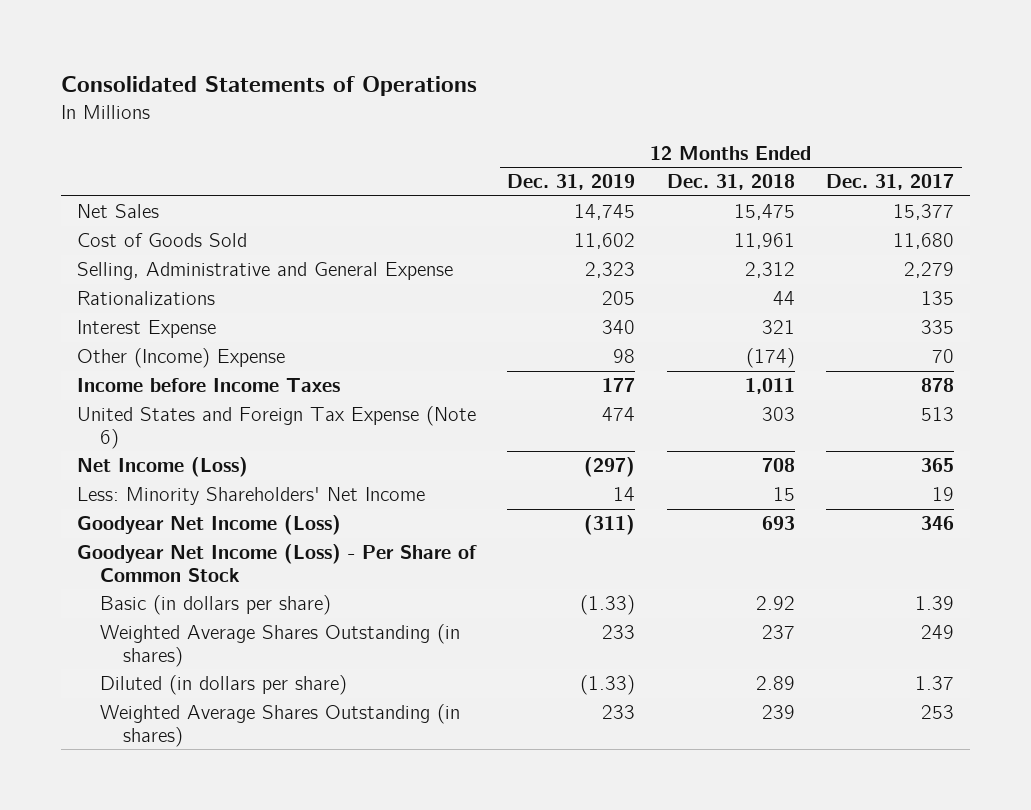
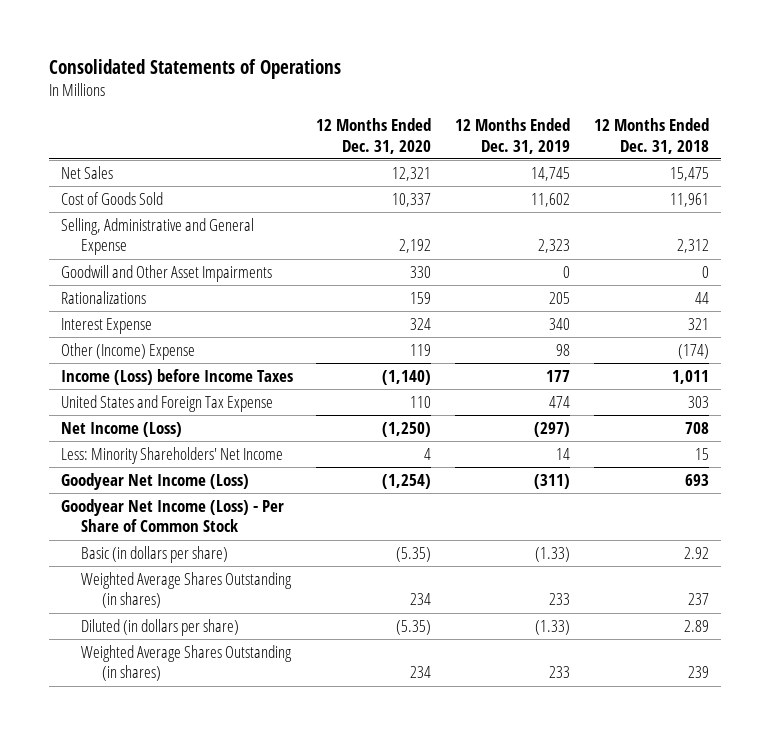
[826,174,955,191] Dec. 31, 2017 -> none
none -> [316,117,432,154] 12 Months Ended Dec. 31, 2020
none -> [60,264,272,282] Goodwill and Other Asset Impairments
[77,378,341,393] Income before Income Taxes -> [60,368,293,385] Income (Loss) before Income Taxes
[77,406,477,449] United States and Foreign Tax Expense (Note 6) -> [60,394,273,412] United States and Foreign Tax Expense

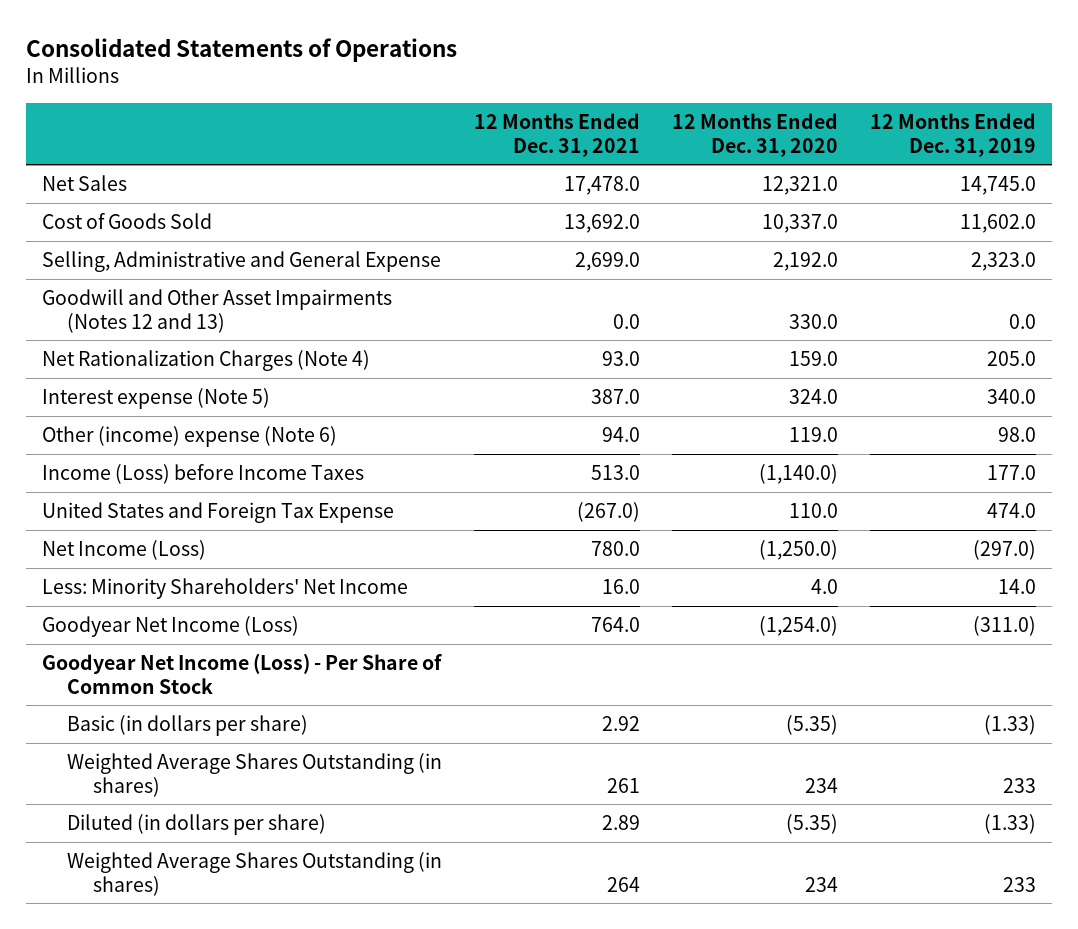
[594,117,710,154] 12 Months Ended Dec. 31, 2018 -> none
none -> [474,113,641,157] 12 Months Ended Dec. 31, 2021
[392,166,432,181] 12,321 -> [761,176,838,196] 12,321.0
[531,166,571,181] 14,745 -> [959,176,1036,196] 14,745.0
[392,192,432,207] 10,337 -> [761,214,838,234] 10,337.0
[531,192,571,207] 11,602 -> [959,214,1036,234] 11,602.0
[399,239,432,254] 2,192 -> [772,252,838,272] 2,192.0
[538,239,571,254] 2,323 -> [970,252,1036,272] 2,323.0
[60,264,272,282] Goodwill and Other Asset Impairments -> [41,289,392,333] Goodwill and Other Asset Impairments (Notes 12 and 13)
[410,265,432,278] 330 -> [788,313,838,329] 330.0
[563,265,571,278] 0 -> [1008,313,1036,329] 0.0
[60,290,146,304] Rationalizations -> [41,350,370,372] Net Rationalization Charges (Note 4)
[410,291,432,304] 159 -> [788,351,838,367] 159.0
[549,291,571,304] 205 -> [986,351,1036,367] 205.0
[60,317,152,334] Interest Expense -> [41,388,270,410] Interest expense (Note 5)
[410,317,432,330] 324 -> [788,389,838,405] 324.0
[549,317,571,330] 340 -> [986,389,1036,405] 340.0
[60,342,195,360] Other (Income) Expense -> [41,426,337,448] Other (income) expense (Note 6)
[410,343,432,356] 119 -> [788,427,838,443] 119.0
[556,343,571,356] 98 -> [997,427,1036,443] 98.0
[382,369,432,385] (1,140) -> [758,464,838,485] (1,140.0)
[546,369,571,382] 177 -> [986,465,1036,481] 177.0
[410,395,432,408] 110 -> [788,503,838,519] 110.0
[549,395,571,408] 474 -> [986,503,1036,519] 474.0
[382,421,432,437] (1,250) -> [758,540,838,561] (1,250.0)
[534,421,571,437] (297) -> [972,540,1036,561] (297.0)
[424,447,432,460] 4 -> [810,579,838,595] 4.0
[556,447,571,460] 14 -> [997,579,1036,595] 14.0
[382,473,432,489] (1,254) -> [758,616,838,637] (1,254.0)
[534,473,571,489] (311) -> [972,616,1036,637] (311.0)

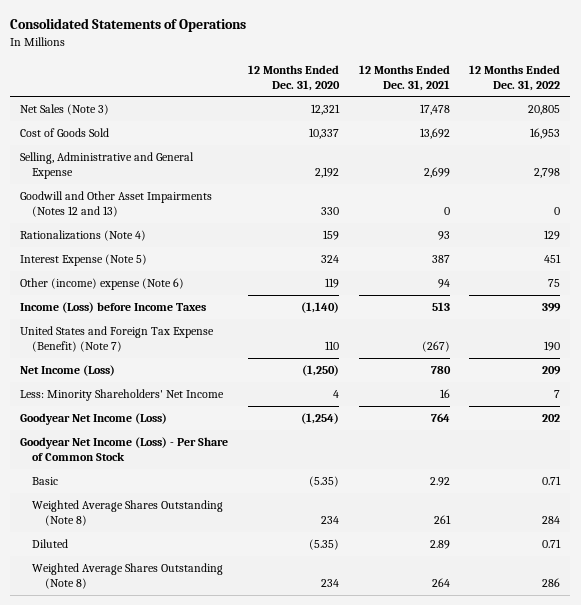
[869,113,1036,157] 12 Months Ended Dec. 31, 2019 -> none
none -> [469,64,561,91] 12 Months Ended Dec. 31, 2022
[41,175,127,192] Net Sales -> [20,104,110,116] Net Sales (Note 3)
[564,176,641,196] 17,478.0 -> [419,104,450,116] 17,478
[761,176,838,196] 12,321.0 -> [310,104,340,116] 12,321
[564,214,641,234] 13,692.0 -> [419,128,450,140] 13,692
[761,214,838,234] 10,337.0 -> [308,128,339,140] 10,337
[575,252,641,272] 2,699.0 -> [423,166,450,178] 2,699
[772,252,838,272] 2,192.0 -> [314,166,339,178] 2,192
[613,313,641,329] 0.0 -> [443,206,450,215] 0
[788,313,838,329] 330.0 -> [320,206,339,215] 330
[41,350,370,372] Net Rationalization Charges (Note 4) -> [20,230,147,242] Rationalizations (Note 4)
[602,351,641,367] 93.0 -> [437,231,450,241] 93
[788,351,838,367] 159.0 -> [322,230,339,241] 159
[41,388,270,410] Interest expense (Note 5) -> [20,254,148,267] Interest Expense (Note 5)
[591,389,641,405] 387.0 -> [431,255,450,264] 387
[788,389,838,405] 324.0 -> [320,255,339,264] 324
[602,427,641,443] 94.0 -> [437,279,450,289] 94
[788,427,838,443] 119.0 -> [324,278,339,289] 119
[591,465,641,481] 513.0 -> [431,302,450,312] 513
[758,464,838,485] (1,140.0) -> [300,302,339,314] (1,140)
[41,502,394,524] United States and Foreign Tax Expense -> [20,326,215,352] United States and Foreign Tax Expense (Benefit) (Note 7)
[577,502,641,523] (267.0) -> [421,340,450,352] (267)
[788,503,838,519] 110.0 -> [324,340,339,350] 110
[591,541,641,557] 780.0 -> [430,366,451,375] 780
[758,540,838,561] (1,250.0) -> [301,365,339,377] (1,250)
[602,579,641,595] 16.0 -> [439,389,450,399] 16
[810,579,838,595] 4.0 -> [332,390,339,399] 4
[591,617,641,633] 764.0 -> [430,413,450,423] 764
[758,616,838,637] (1,254.0) -> [300,413,339,425] (1,254)
[67,715,309,737] Basic (in dollars per share) -> [32,477,59,486] Basic
[67,753,443,797] Weighted Average Shares Outstanding (in shares) -> [32,500,224,526] Weighted Average Shares Outstanding (Note 8)
[67,814,327,836] Diluted (in dollars per share) -> [32,539,69,549] Diluted
[67,852,443,896] Weighted Average Shares Outstanding (in shares) -> [32,563,224,589] Weighted Average Shares Outstanding (Note 8)

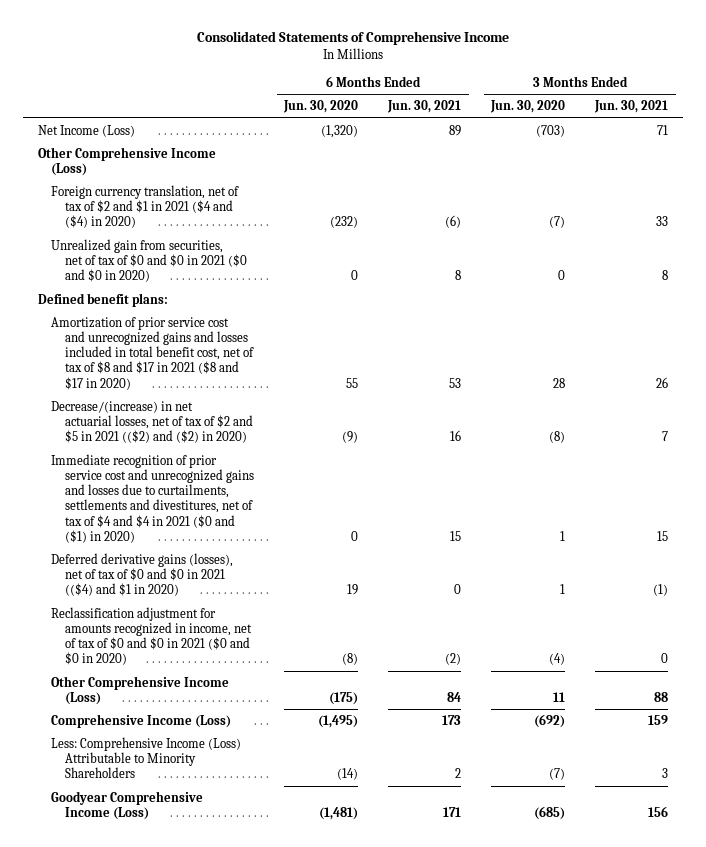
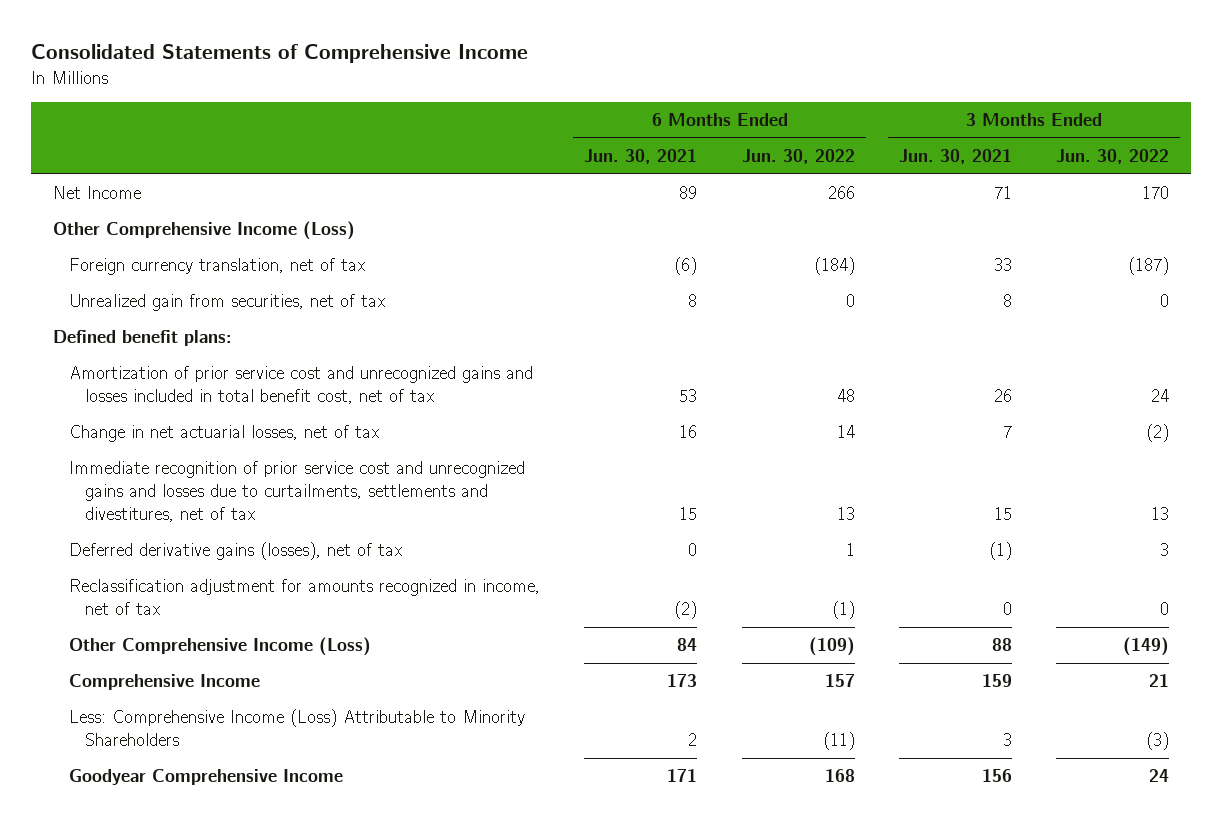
[283,100,359,114] Jun. 30, 2020 -> none
[490,100,566,114] Jun. 30, 2020 -> none
none -> [741,149,855,165] Jun. 30, 2022
none -> [1056,149,1170,165] Jun. 30, 2022
[37,124,135,137] Net Income (Loss) -> [53,186,142,200] Net Income
[51,184,240,229] Foreign currency translation, net of tax of $2 and $1 in 2021 ($4 and ($4) in 2020) -> [69,258,366,276] Foreign currency translation, net of tax
[51,238,248,283] Unrealized gain from securities, net of tax of $0 and $0 in 2021 ($0 and $0 in 2020) -> [69,294,386,312] Unrealized gain from securities, net of tax
[51,316,255,390] Amortization of prior service cost and unrecognized gains and losses included in total benefit cost, net of tax of $8 and $17 in 2021 ($8 and $17 in 2020) -> [69,366,534,405] Amortization of prior service cost and unrecognized gains and losses included in total benefit cost, net of tax
[51,400,254,444] Decrease/(increase) in net actuarial losses, net of tax of $2 and $5 in 2021 (($2) and ($2) in 2020) -> [69,425,380,443] Change in net actuarial losses, net of tax
[51,453,255,543] Immediate recognition of prior service cost and unrecognized gains and losses due to curtailments, settlements and divestitures, net of tax of $4 and $4 in 2021 ($0 and ($1) in 2020) -> [69,461,526,523] Immediate recognition of prior service cost and unrecognized gains and losses due to curtailments, settlements and divestitures, net of tax
[51,552,234,597] Deferred derivative gains (losses), net of tax of $0 and $0 in 2021 (($4) and $1 in 2020) -> [69,542,403,561] Deferred derivative gains (losses), net of tax
[51,606,253,666] Reclassification adjustment for amounts recognized in income, net of tax of $0 and $0 in 2021 ($0 and $0 in 2020) -> [69,579,541,616] Reclassification adjustment for amounts recognized in income, net of tax
[51,713,232,728] Comprehensive Income (Loss) -> [69,674,261,691] Comprehensive Income
[51,790,204,821] Goodyear Comprehensive Income (Loss) -> [69,769,344,786] Goodyear Comprehensive Income

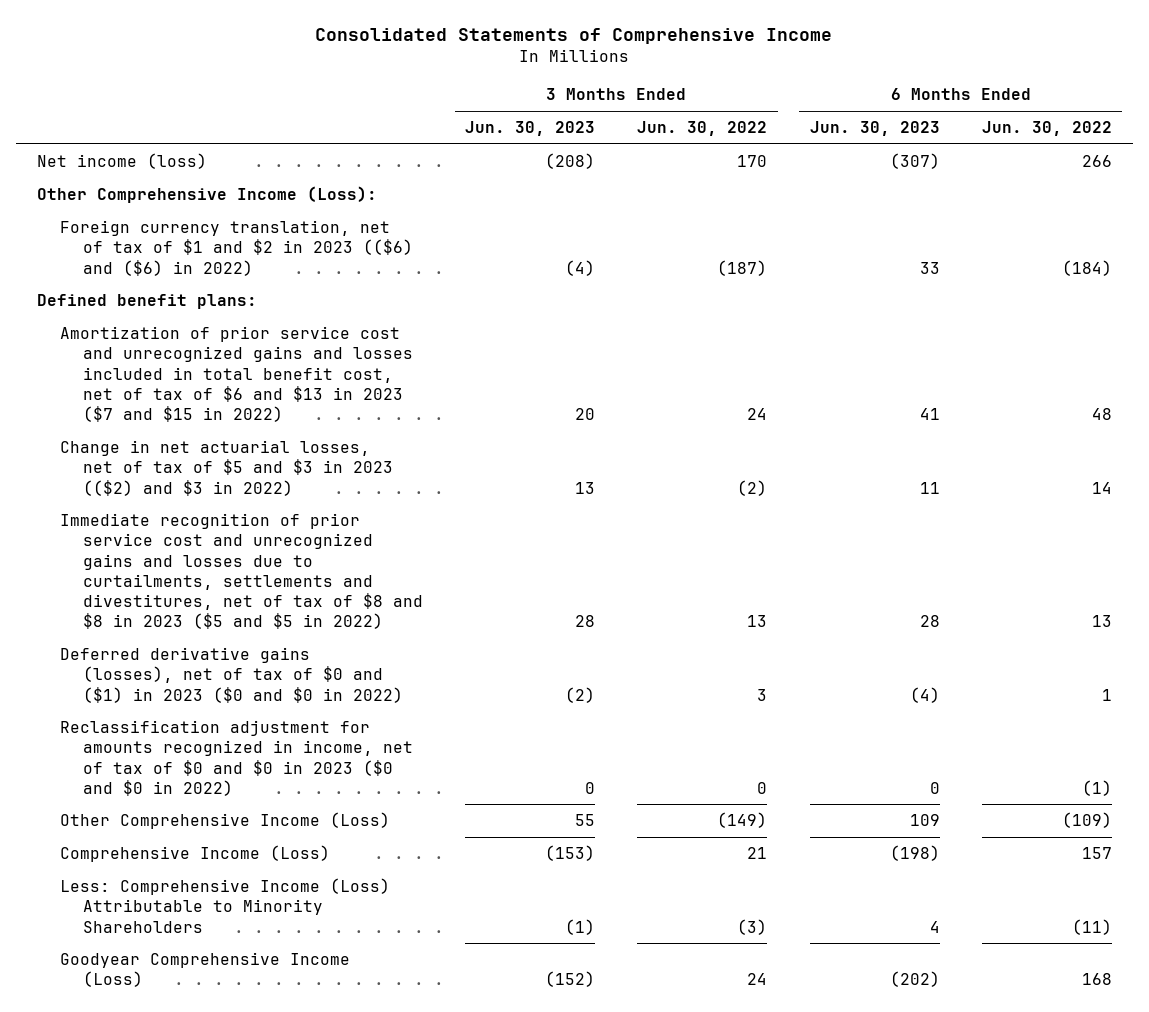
[584,149,698,165] Jun. 30, 2021 -> none
[898,149,1012,165] Jun. 30, 2021 -> none
none -> [465,121,596,137] Jun. 30, 2023
none -> [809,121,940,137] Jun. 30, 2023
[69,294,386,312] Unrealized gain from securities, net of tax -> none
[53,186,142,200] Net Income -> [37,153,208,170] Net income (loss)
[53,221,356,241] Other Comprehensive Income (Loss) -> [37,186,378,204] Other Comprehensive Income (Loss):
[69,258,366,276] Foreign currency translation, net of tax -> [60,220,414,276] Foreign currency translation, net of tax of $1 and $2 in 2023 (($6) and ($6) in 2022)
[69,366,534,405] Amortization of prior service cost and unrecognized gains and losses included in total benefit cost, net of tax -> [60,326,414,422] Amortization of prior service cost and unrecognized gains and losses included in total benefit cost, net of tax of $6 and $13 in 2023 ($7 and $15 in 2022)
[69,425,380,443] Change in net actuarial losses, net of tax -> [60,440,394,496] Change in net actuarial losses, net of tax of $5 and $3 in 2023 (($2) and $3 in 2022)
[69,461,526,523] Immediate recognition of prior service cost and unrecognized gains and losses due to curtailments, settlements and divestitures, net of tax -> [60,513,424,630] Immediate recognition of prior service cost and unrecognized gains and losses due to curtailments, settlements and divestitures, net of tax of $8 and $8 in 2023 ($5 and $5 in 2022)
[69,542,403,561] Deferred derivative gains (losses), net of tax -> [60,647,404,703] Deferred derivative gains (losses), net of tax of $0 and ($1) in 2023 ($0 and $0 in 2022)
[69,579,541,616] Reclassification adjustment for amounts recognized in income, net of tax -> [60,720,414,796] Reclassification adjustment for amounts recognized in income, net of tax of $0 and $0 in 2023 ($0 and $0 in 2022)
[69,674,261,691] Comprehensive Income -> [60,845,331,863] Comprehensive Income (Loss)
[69,769,344,786] Goodyear Comprehensive Income -> [60,952,351,988] Goodyear Comprehensive Income (Loss)

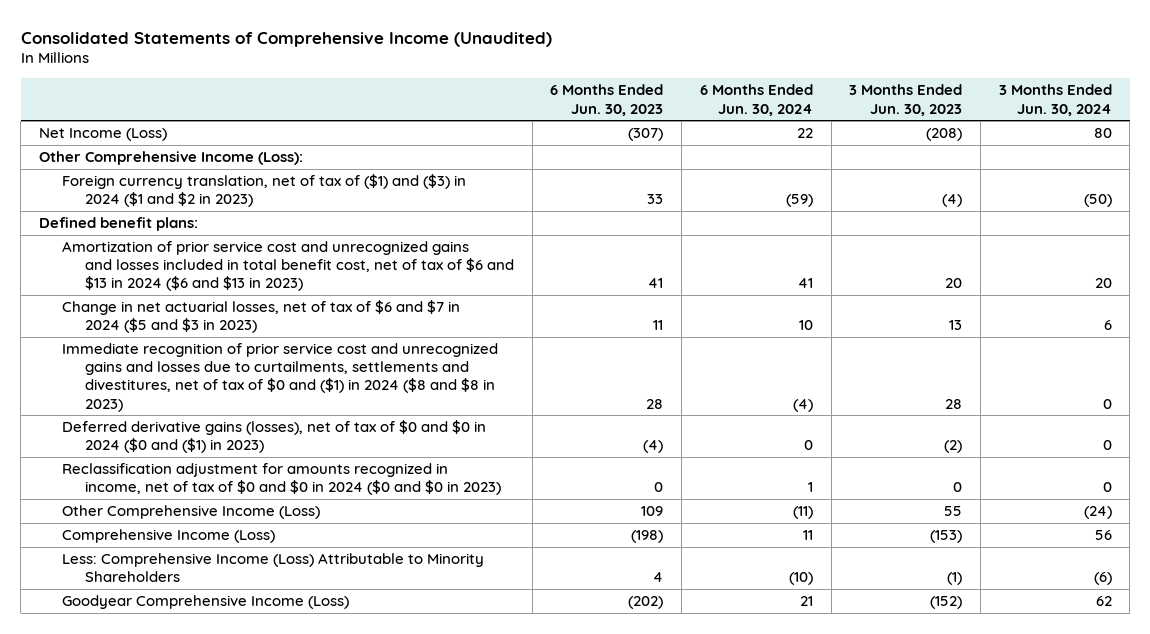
[315,27,833,44] Consolidated Statements of Comprehensive Income -> [20,31,552,47] Consolidated Statements of Comprehensive Income (Unaudited)
[637,121,768,137] Jun. 30, 2022 -> none
[981,121,1112,137] Jun. 30, 2022 -> none
none -> [699,84,813,116] 6 Months Ended Jun. 30, 2024
none -> [998,84,1112,116] 3 Months Ended Jun. 30, 2024
[37,153,208,170] Net income (loss) -> [38,128,167,142] Net Income (Loss)
[60,220,414,276] Foreign currency translation, net of tax of $1 and $2 in 2023 (($6) and ($6) in 2022) -> [61,174,466,208] Foreign currency translation, net of tax of ($1) and ($3) in 2024 ($1 and $2 in 2023)
[60,326,414,422] Amortization of prior service cost and unrecognized gains and losses included in total benefit cost, net of tax of $6 and $13 in 2023 ($7 and $15 in 2022) -> [61,241,515,292] Amortization of prior service cost and unrecognized gains and losses included in total benefit cost, net of tax of $6 and $13 in 2024 ($6 and $13 in 2023)
[60,440,394,496] Change in net actuarial losses, net of tax of $5 and $3 in 2023 (($2) and $3 in 2022) -> [61,300,460,334] Change in net actuarial losses, net of tax of $6 and $7 in 2024 ($5 and $3 in 2023)
[60,513,424,630] Immediate recognition of prior service cost and unrecognized gains and losses due to curtailments, settlements and divestitures, net of tax of $8 and $8 in 2023 ($5 and $5 in 2022) -> [61,343,498,412] Immediate recognition of prior service cost and unrecognized gains and losses due to curtailments, settlements and divestitures, net of tax of $0 and ($1) in 2024 ($8 and $8 in 2023)
[60,647,404,703] Deferred derivative gains (losses), net of tax of $0 and ($1) in 2023 ($0 and $0 in 2022) -> [61,420,486,454] Deferred derivative gains (losses), net of tax of $0 and $0 in 2024 ($0 and ($1) in 2023)
[60,720,414,796] Reclassification adjustment for amounts recognized in income, net of tax of $0 and $0 in 2023 ($0 and $0 in 2022) -> [61,463,502,496] Reclassification adjustment for amounts recognized in income, net of tax of $0 and $0 in 2024 ($0 and $0 in 2023)

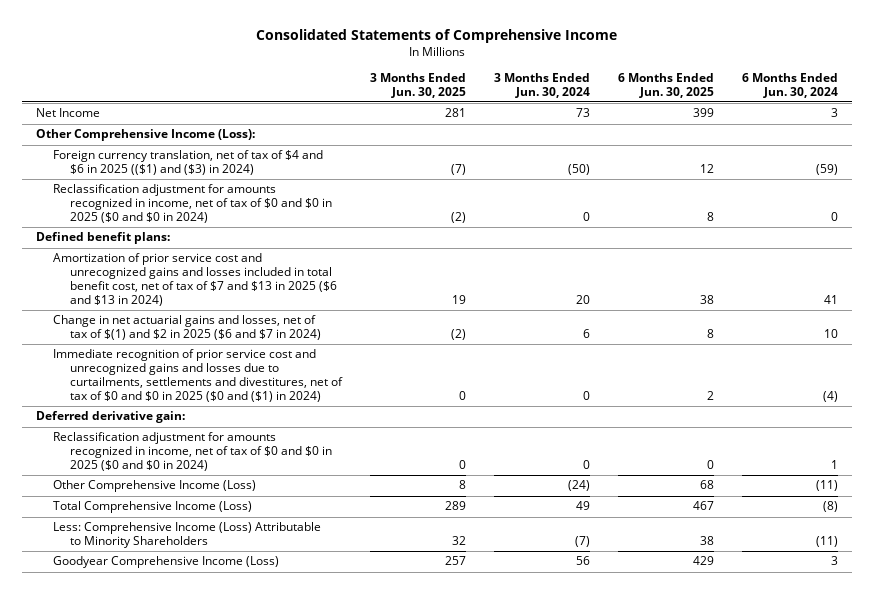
[20,31,552,47] Consolidated Statements of Comprehensive Income (Unaudited) -> [255,29,617,44] Consolidated Statements of Comprehensive Income
[550,84,664,116] 6 Months Ended Jun. 30, 2023 -> none
[849,84,963,116] 3 Months Ended Jun. 30, 2023 -> none
none -> [370,72,467,98] 3 Months Ended Jun. 30, 2025
none -> [617,72,714,98] 6 Months Ended Jun. 30, 2025
[38,128,167,142] Net Income (Loss) -> [35,108,100,118] Net Income
[796,128,813,139] 22 -> [830,108,838,118] 3
[1093,128,1112,139] 80 -> [575,108,590,118] 73
[61,174,466,208] Foreign currency translation, net of tax of ($1) and ($3) in 2024 ($1 and $2 in 2023) -> [53,150,324,176] Foreign currency translation, net of tax of $4 and $6 in 2025 (($1) and ($3) in 2024)
none -> [53,184,333,224] Reclassification adjustment for amounts recognized in income, net of tax of $0 and $0 in 2025 ($0 and $0 in 2024)
[61,420,486,454] Deferred derivative gains (losses), net of tax of $0 and $0 in 2024 ($0 and ($1) in 2023) -> none
[61,241,515,292] Amortization of prior service cost and unrecognized gains and losses included in total benefit cost, net of tax of $6 and $13 in 2024 ($6 and $13 in 2023) -> [53,253,338,306] Amortization of prior service cost and unrecognized gains and losses included in total benefit cost, net of tax of $7 and $13 in 2025 ($6 and $13 in 2024)
[61,300,460,334] Change in net actuarial losses, net of tax of $6 and $7 in 2024 ($5 and $3 in 2023) -> [53,315,322,341] Change in net actuarial gains and losses, net of tax of $(1) and $2 in 2025 ($6 and $7 in 2024)
[61,343,498,412] Immediate recognition of prior service cost and unrecognized gains and losses due to curtailments, settlements and divestitures, net of tax of $0 and ($1) in 2024 ($8 and $8 in 2023) -> [53,349,344,402] Immediate recognition of prior service cost and unrecognized gains and losses due to curtailments, settlements and divestitures, net of tax of $0 and $0 in 2025 ($0 and ($1) in 2024)
none -> [35,411,185,424] Deferred derivative gain:
[61,463,502,496] Reclassification adjustment for amounts recognized in income, net of tax of $0 and $0 in 2024 ($0 and $0 in 2023) -> [53,432,333,472] Reclassification adjustment for amounts recognized in income, net of tax of $0 and $0 in 2025 ($0 and $0 in 2024)
[61,529,275,544] Comprehensive Income (Loss) -> [53,501,253,514] Total Comprehensive Income (Loss)
[802,530,813,541] 11 -> [822,501,838,513] (8)
[1094,530,1112,541] 56 -> [575,501,590,511] 49
[788,572,813,586] (10) -> [815,536,838,548] (11)
[1093,572,1112,586] (6) -> [574,536,590,548] (7)
[799,596,813,607] 21 -> [830,556,838,566] 3
[1095,596,1112,607] 62 -> [575,556,590,566] 56

